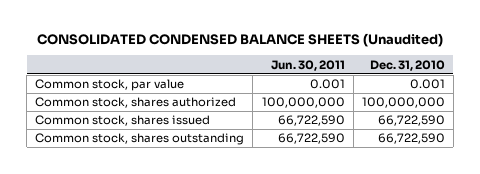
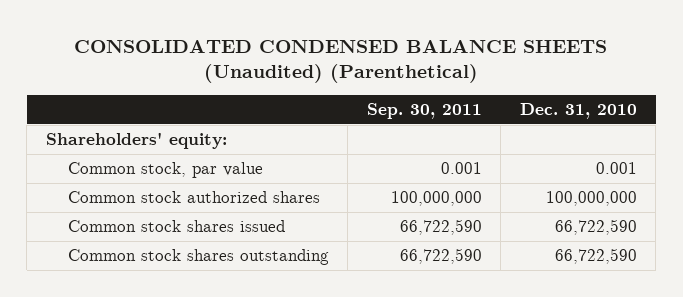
[37,33,444,48] CONSOLIDATED CONDENSED BALANCE SHEETS (Unaudited) -> [74,39,608,84] CONSOLIDATED CONDENSED BALANCE SHEETS (Unaudited) (Parenthetical)
[270,59,345,71] Jun. 30, 2011 -> none
none -> [366,102,482,119] Sep. 30, 2011
none -> [45,132,227,150] Shareholders' equity:
[35,97,237,109] Common stock, shares authorized -> [67,191,320,204] Common stock authorized shares
[35,115,211,127] Common stock, shares issued -> [67,220,285,233] Common stock shares issued
[35,133,245,146] Common stock, shares outstanding -> [67,249,329,266] Common stock shares outstanding

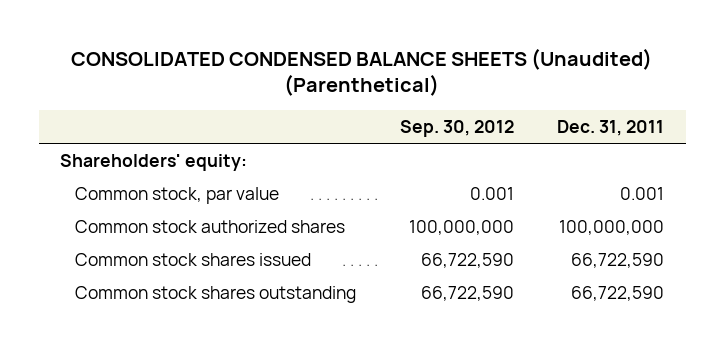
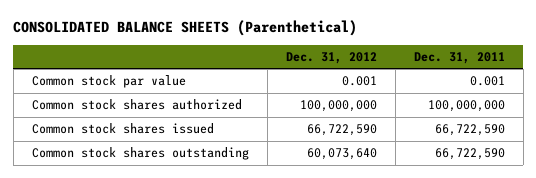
[71,47,653,97] CONSOLIDATED CONDENSED BALANCE SHEETS (Unaudited) (Parenthetical) -> [13,20,358,37] CONSOLIDATED BALANCE SHEETS (Parenthetical)
[399,119,514,137] Sep. 30, 2012 -> none
none -> [285,51,377,64] Dec. 31, 2012
[60,153,248,171] Shareholders' equity: -> none
[75,186,280,204] Common stock, par value -> [31,75,186,89] Common stock par value
[75,219,346,233] Common stock authorized shares -> [31,99,242,111] Common stock shares authorized

